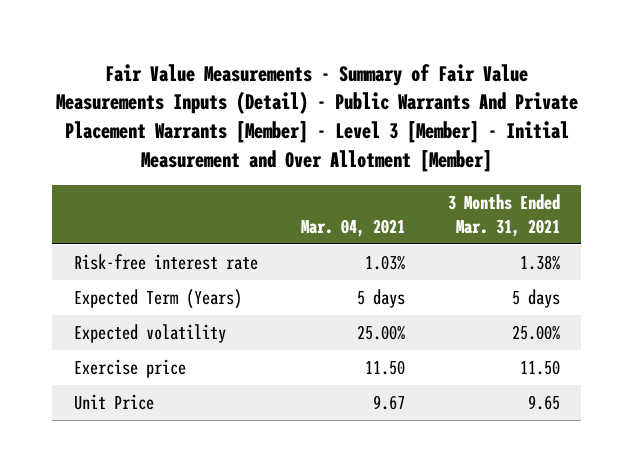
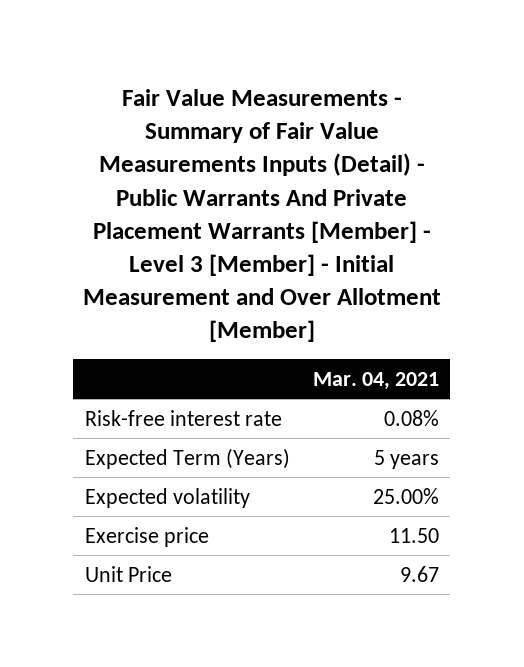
[447,194,560,237] 3 Months Ended Mar. 31, 2021 -> none
[364,255,405,271] 1.03% -> [383,409,439,426] 0.08%
[356,289,405,309] 5 days -> [373,449,439,469] 5 years

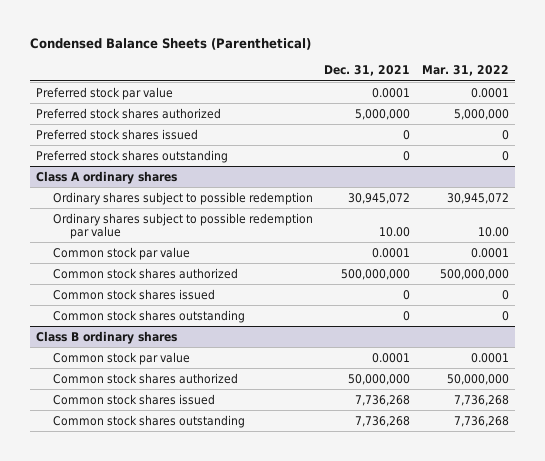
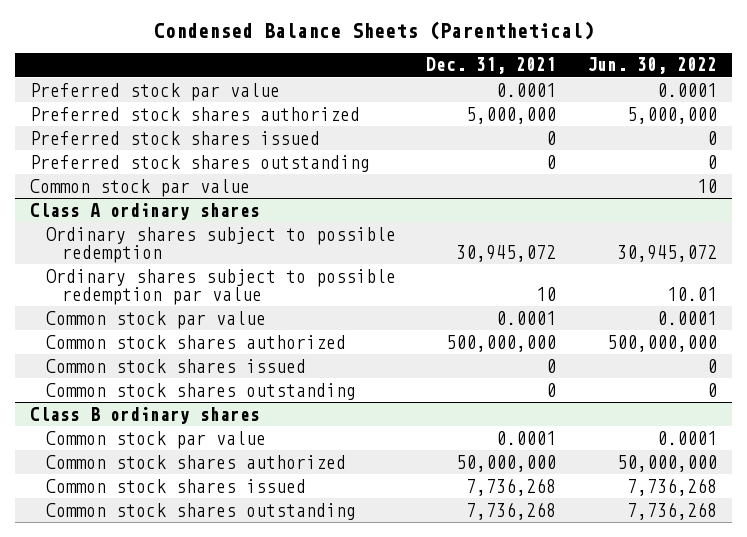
[421,65,509,77] Mar. 31, 2022 -> none
none -> [586,57,717,75] Jun. 30, 2022
none -> [30,178,251,197] Common stock par value
[379,227,411,238] 10.00 -> [536,286,557,301] 10

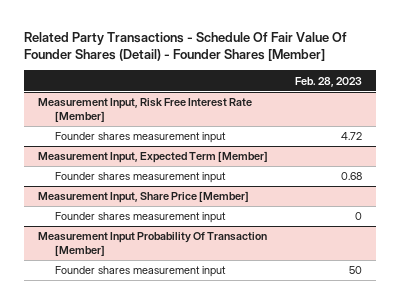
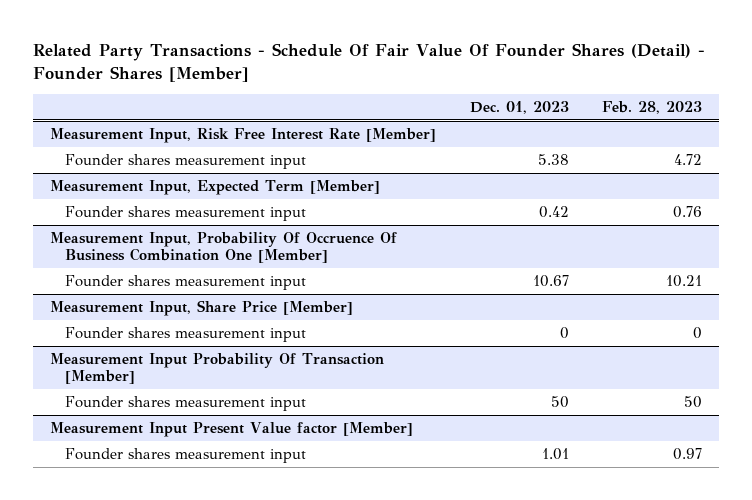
none -> [469,101,569,115] Dec. 01, 2023
[341,172,363,181] 0.68 -> [672,206,702,219] 0.76
none -> [50,232,398,264] Measurement Input, Probability Of Occruence Of Business Combination One [Member]
none -> [64,275,306,291] Founder shares measurement input
none -> [50,422,414,438] Measurement Input Present Value factor [Member]
none -> [64,448,306,464] Founder shares measurement input

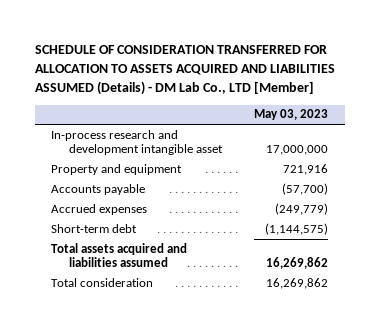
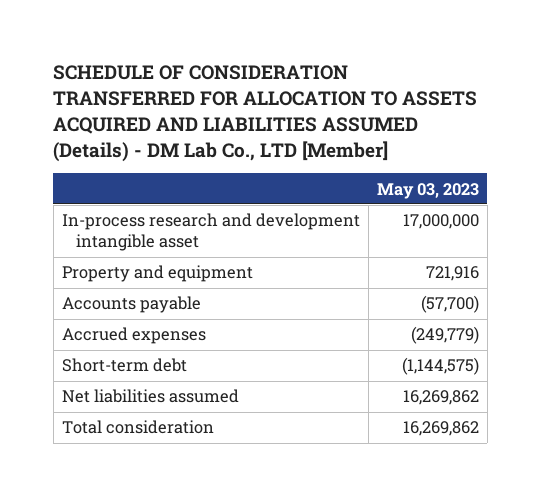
[50,242,187,268] Total assets acquired and liabilities assumed -> [61,389,239,404] Net liabilities assumed

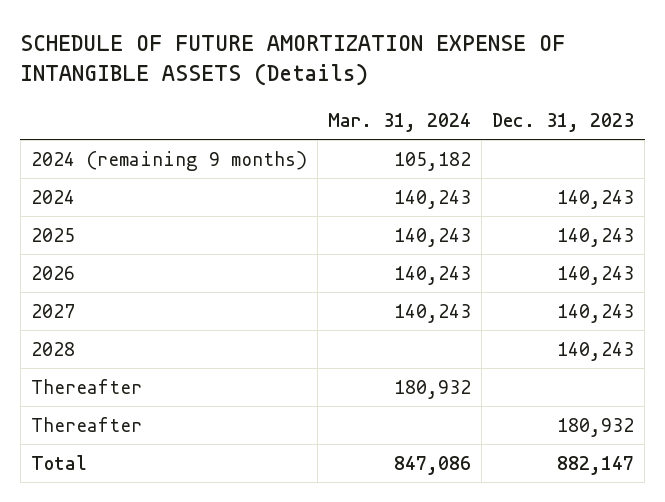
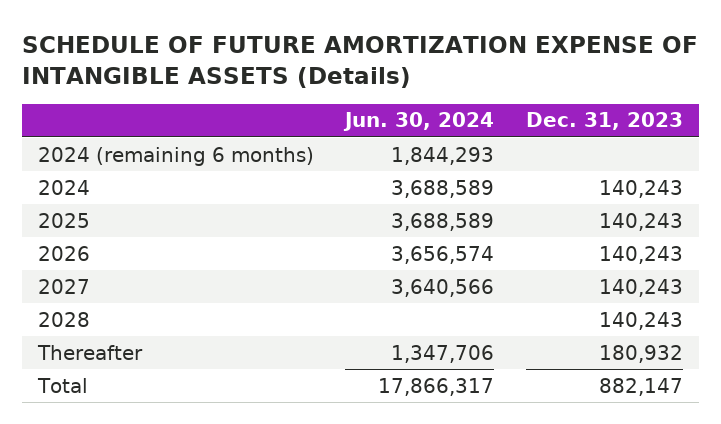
[327,112,471,132] Mar. 31, 2024 -> none
none -> [343,112,495,132] Jun. 30, 2024
[30,151,307,172] 2024 (remaining 9 months) -> [37,146,314,166] 2024 (remaining 6 months)
[30,379,142,395] Thereafter -> none

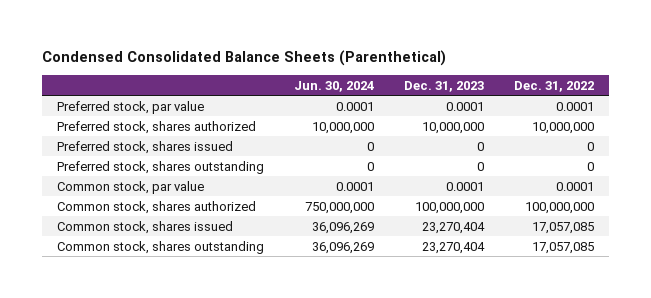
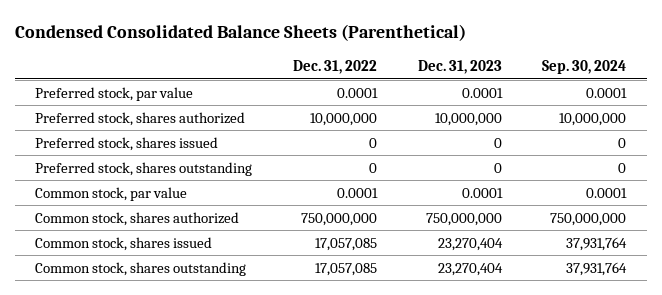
[294,80,375,92] Jun. 30, 2024 -> none
none -> [542,60,627,75] Sep. 30, 2024
[415,201,485,214] 100,000,000 -> [425,212,502,226] 750,000,000
[524,201,594,214] 100,000,000 -> [301,212,378,226] 750,000,000

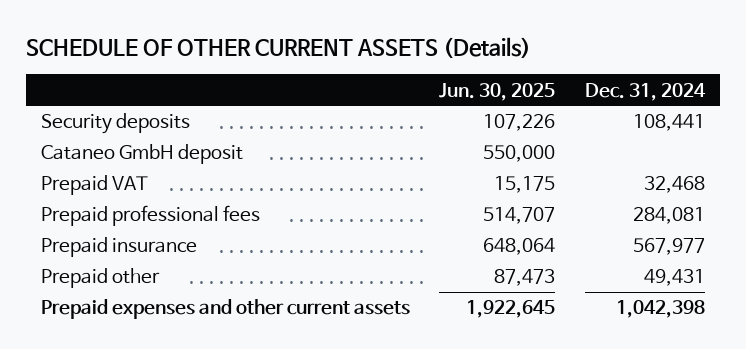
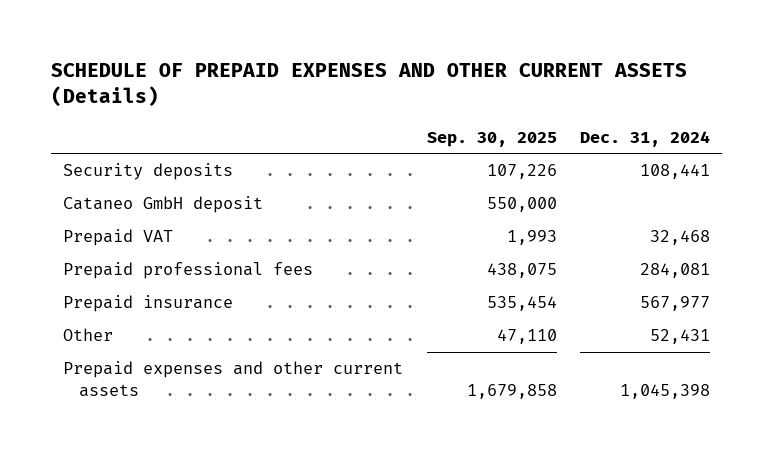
[25,37,531,59] SCHEDULE OF OTHER CURRENT ASSETS (Details) -> [51,63,688,108] SCHEDULE OF PREPAID EXPENSES AND OTHER CURRENT ASSETS (Details)
[439,82,556,101] Jun. 30, 2025 -> none
none -> [426,131,557,147] Sep. 30, 2025
[40,268,160,289] Prepaid other -> [63,328,114,342] Other
[644,269,706,287] 49,431 -> [650,329,711,345] 52,431
[616,300,706,319] 1,042,398 -> [620,383,711,399] 1,045,398

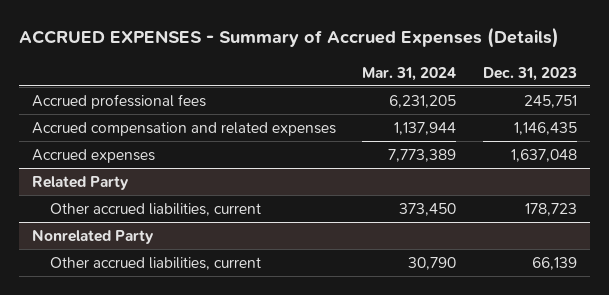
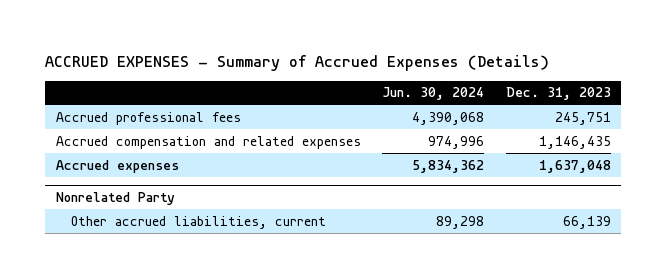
[362,66,457,81] Mar. 31, 2024 -> none
none -> [382,87,485,101] Jun. 30, 2024
[32,175,130,190] Related Party -> none
[50,202,262,216] Other accrued liabilities, current -> none

